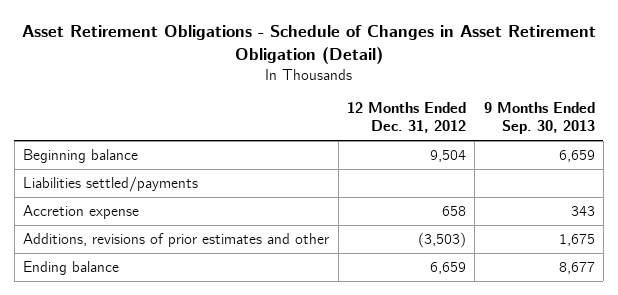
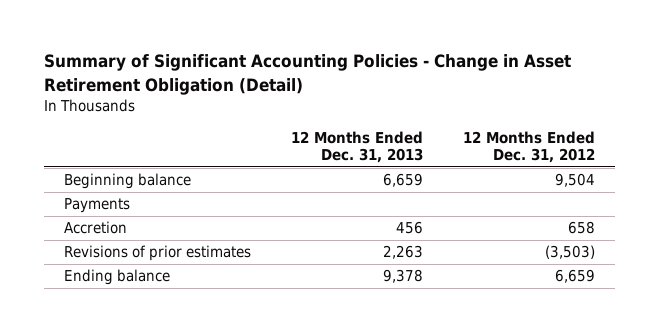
[21,25,596,64] Asset Retirement Obligations - Schedule of Changes in Asset Retirement Obligation (Detail) -> [44,54,572,95] Summary of Significant Accounting Policies - Change in Asset Retirement Obligation (Detail)
[483,102,595,135] 9 Months Ended Sep. 30, 2013 -> none
none -> [291,130,424,164] 12 Months Ended Dec. 31, 2013
[23,175,199,192] Liabilities settled/payments -> [64,198,131,214] Payments
[23,204,140,219] Accretion expense -> [64,221,128,235] Accretion
[23,232,330,247] Additions, revisions of prior estimates and other -> [64,245,252,262] Revisions of prior estimates

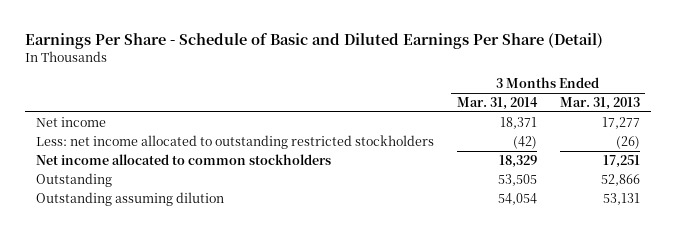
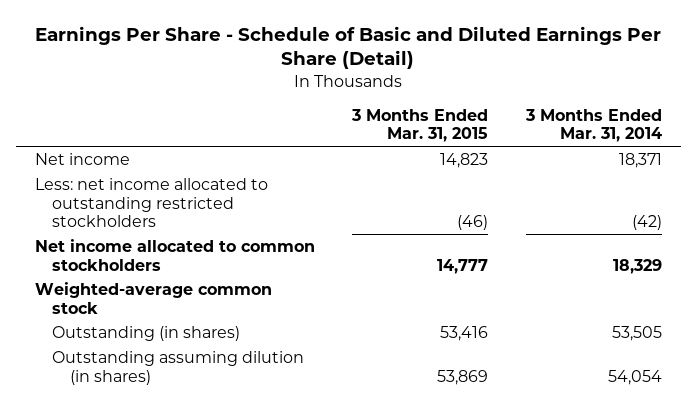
[559,97,640,111] Mar. 31, 2013 -> none
none -> [351,108,489,143] 3 Months Ended Mar. 31, 2015
none -> [34,281,272,314] Weighted-average common stock
[36,172,113,187] Outstanding -> [52,325,241,341] Outstanding (in shares)
[36,191,225,206] Outstanding assuming dilution -> [52,350,305,385] Outstanding assuming dilution (in shares)

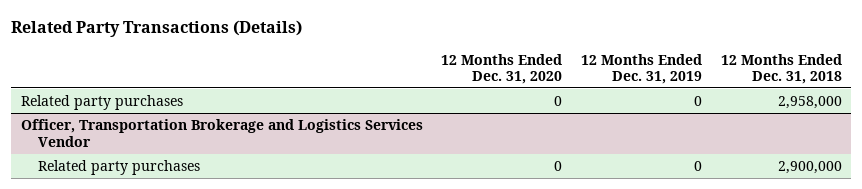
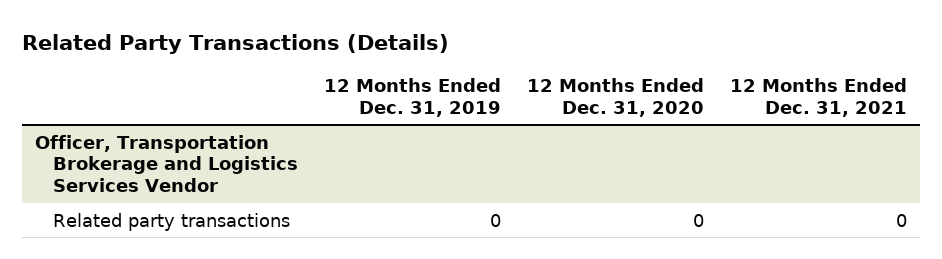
[720,53,842,84] 12 Months Ended Dec. 31, 2018 -> none
none -> [730,78,908,117] 12 Months Ended Dec. 31, 2021
[20,95,183,111] Related party purchases -> none
[37,160,200,176] Related party purchases -> [53,212,291,231] Related party transactions

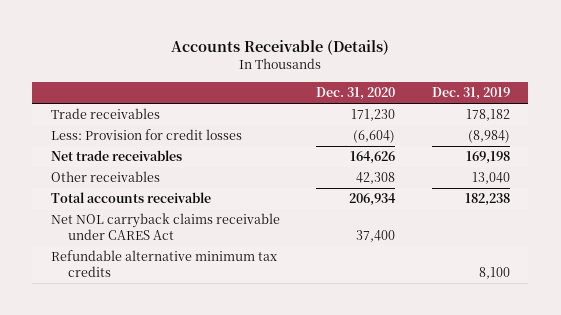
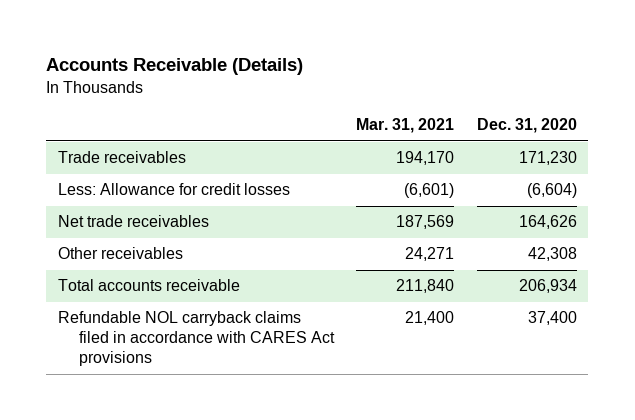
[432,87,511,101] Dec. 31, 2019 -> none
none -> [356,118,455,134] Mar. 31, 2021
[50,129,242,141] Less: Provision for credit losses -> [57,183,290,196] Less: Allowance for credit losses
[50,250,277,277] Refundable alternative minimum tax credits -> none
[50,213,280,240] Net NOL carryback claims receivable under CARES Act -> [57,311,335,367] Refundable NOL carryback claims filed in accordance with CARES Act provisions

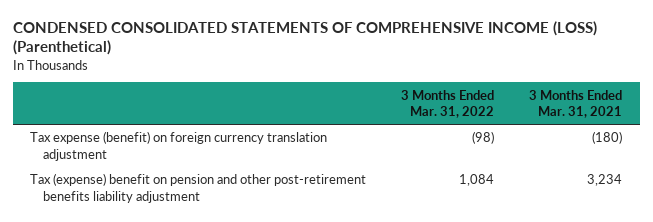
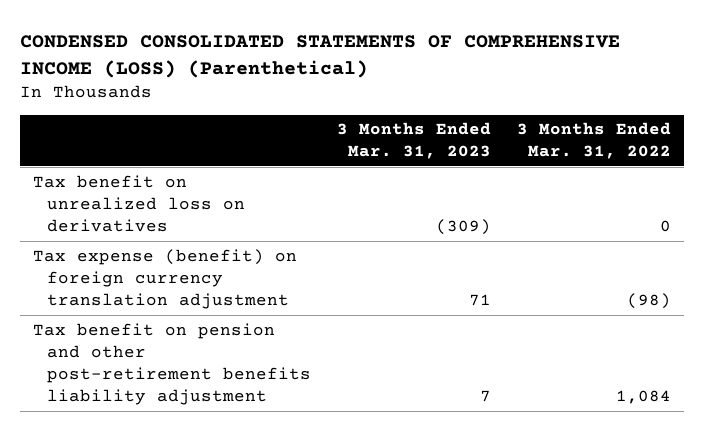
[529,89,623,119] 3 Months Ended Mar. 31, 2021 -> none
none -> [337,122,492,160] 3 Months Ended Mar. 31, 2023
none -> [32,174,246,233] Tax benefit on unrealized loss on derivatives
[30,173,367,203] Tax (expense) benefit on pension and other post-retirement benefits liability adjustment -> [32,322,312,406] Tax benefit on pension and other post-retirement benefits liability adjustment

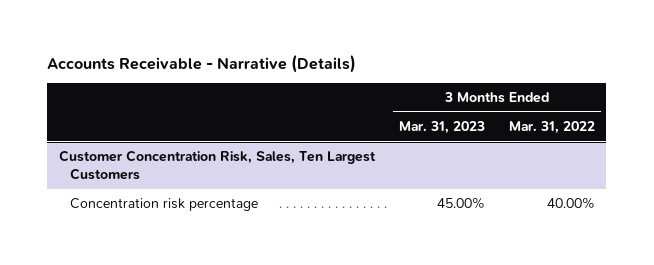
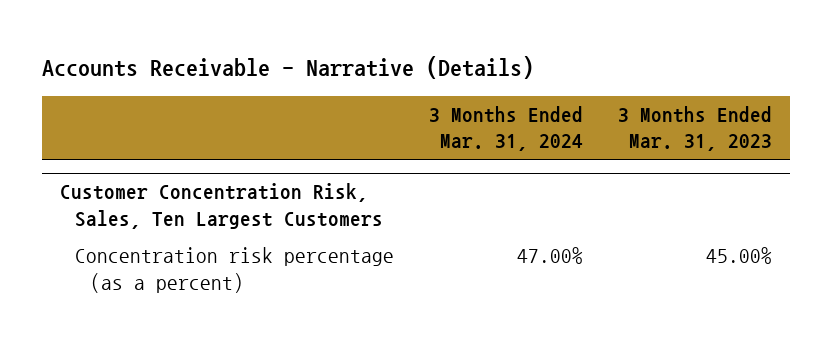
[508,121,595,135] Mar. 31, 2022 -> none
none -> [429,106,584,152] 3 Months Ended Mar. 31, 2024
[69,198,258,212] Concentration risk percentage -> [74,247,394,293] Concentration risk percentage (as a percent)

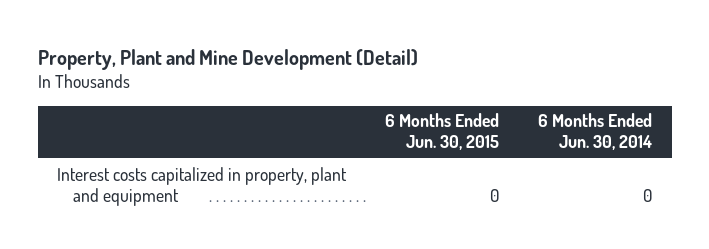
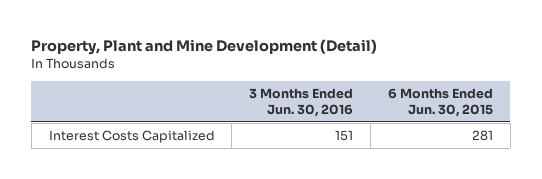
[538,113,653,151] 6 Months Ended Jun. 30, 2014 -> none
none -> [249,87,354,117] 3 Months Ended Jun. 30, 2016
[57,166,348,206] Interest costs capitalized in property, plant and equipment -> [48,130,215,144] Interest Costs Capitalized
[490,188,500,202] 0 -> [472,130,494,142] 281

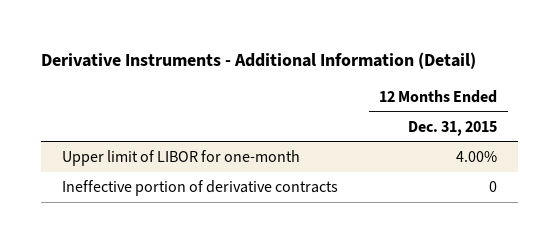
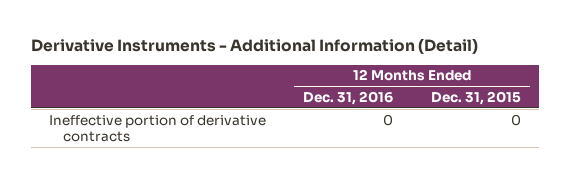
none -> [303,90,394,105] Dec. 31, 2016
[61,150,300,167] Upper limit of LIBOR for one-month -> none

